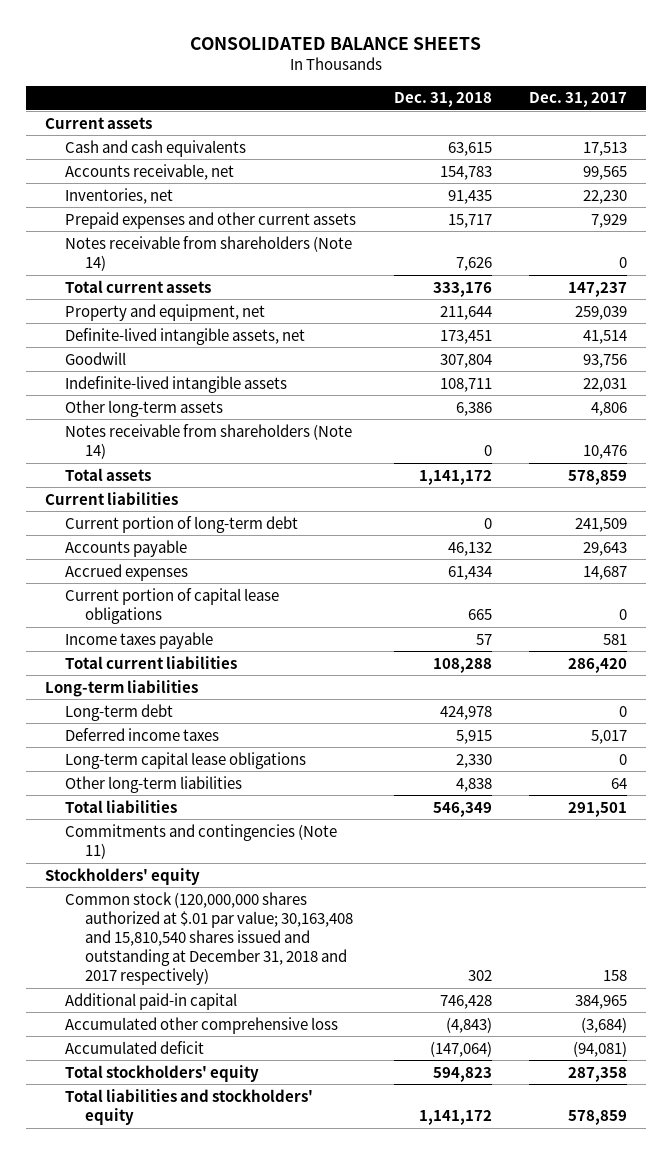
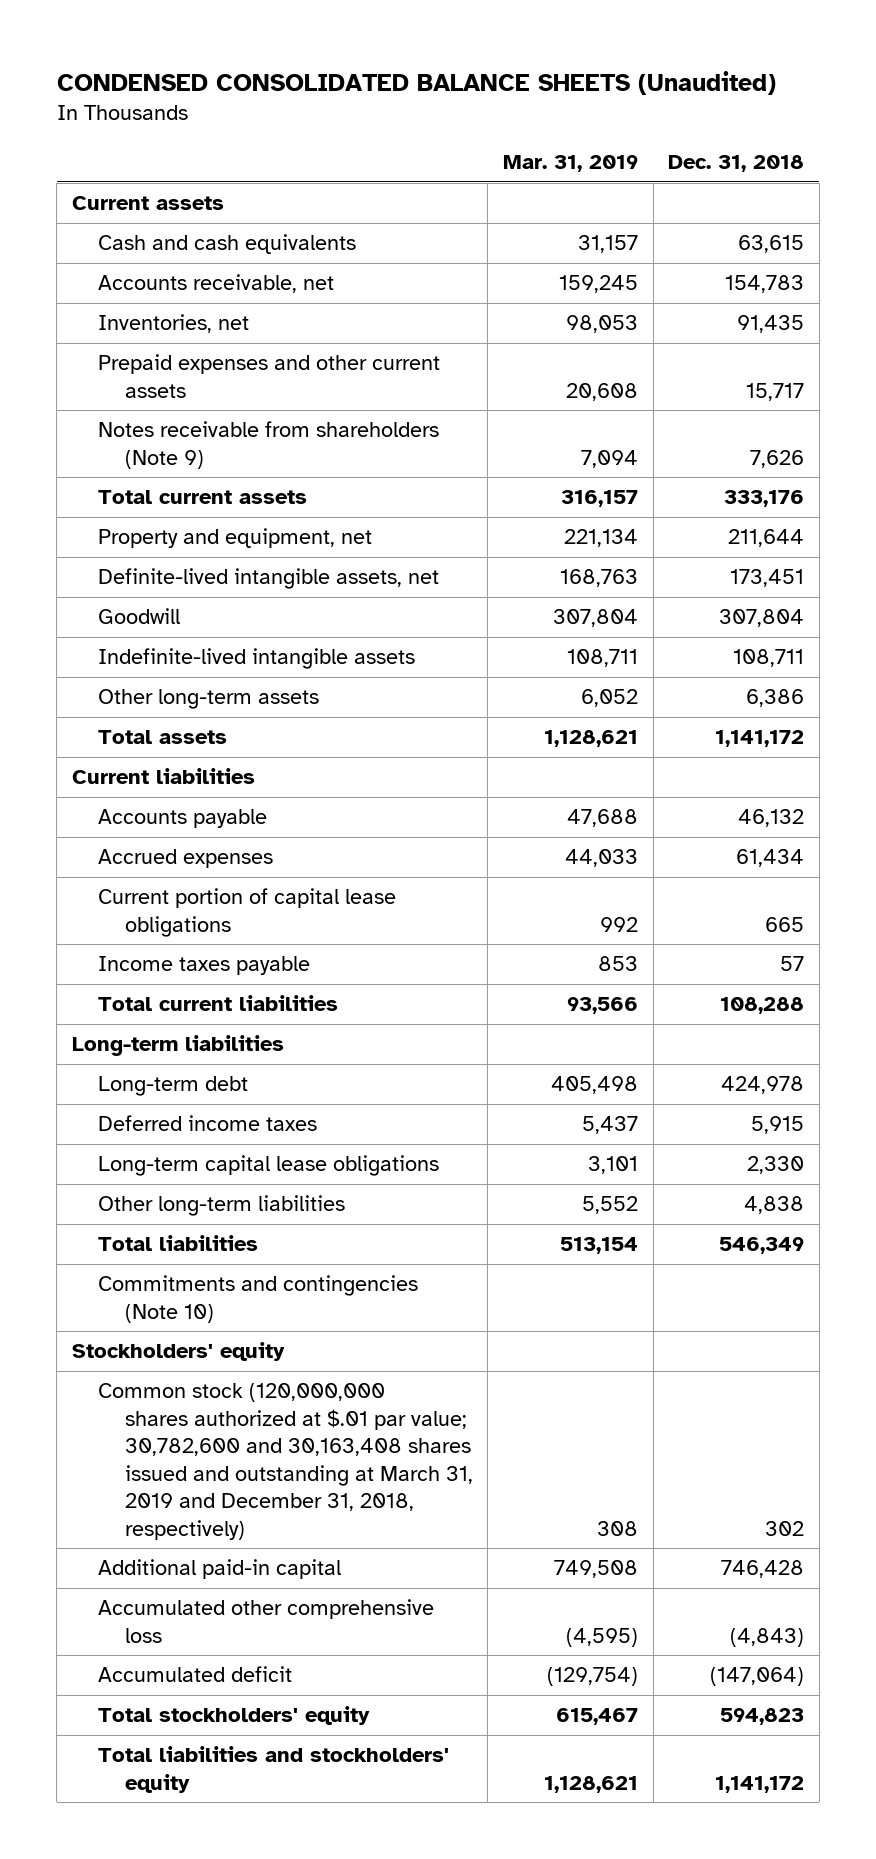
[190,36,482,50] CONSOLIDATED BALANCE SHEETS -> [56,70,776,95] CONDENSED CONSOLIDATED BALANCE SHEETS (Unaudited)
[529,92,628,108] Dec. 31, 2017 -> none
none -> [503,155,639,173] Mar. 31, 2019
[65,235,353,271] Notes receivable from shareholders (Note 14) -> [98,421,440,469] Notes receivable from shareholders (Note 9)
[65,423,353,459] Notes receivable from shareholders (Note 14) -> none
[65,515,299,533] Current portion of long-term debt -> none
[65,823,338,859] Commitments and contingencies (Note 11) -> [98,1275,419,1323] Commitments and contingencies (Note 10)
[65,891,353,986] Common stock (120,000,000 shares authorized at $.01 par value; 30,163,408 and 15,810,540 shares issued and outstanding at December 31, 2018 and 2017 respectively) -> [98,1383,473,1540] Common stock (120,000,000 shares authorized at $.01 par value; 30,782,600 and 30,163,408 shares issued and outstanding at March 31, 2019 and December 31, 2018, respectively)

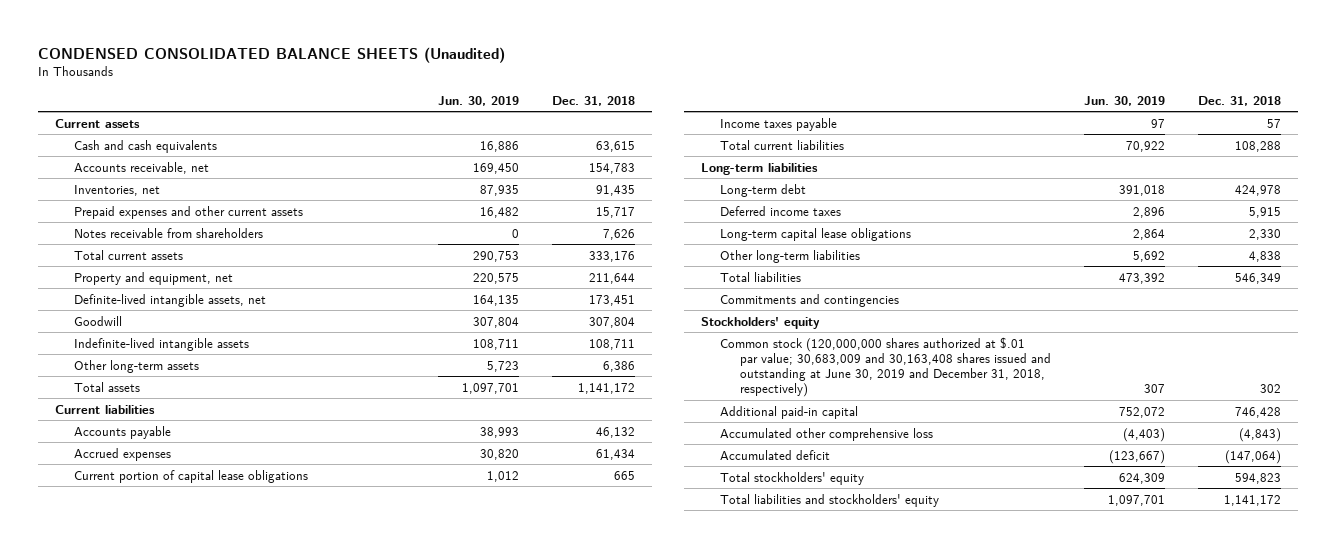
[503,155,639,173] Mar. 31, 2019 -> none
none -> [438,95,520,106] Jun. 30, 2019
[98,421,440,469] Notes receivable from shareholders (Note 9) -> [74,227,264,238] Notes receivable from shareholders
[98,1275,419,1323] Commitments and contingencies (Note 10) -> [720,293,900,307] Commitments and contingencies
[98,1383,473,1540] Common stock (120,000,000 shares authorized at $.01 par value; 30,782,600 and 30,163,408 shares issued and outstanding at March 31, 2019 and December 31, 2018, respectively) -> [720,336,1051,398] Common stock (120,000,000 shares authorized at $.01 par value; 30,683,009 and 30,163,408 shares issued and outstanding at June 30, 2019 and December 31, 2018, respectively)

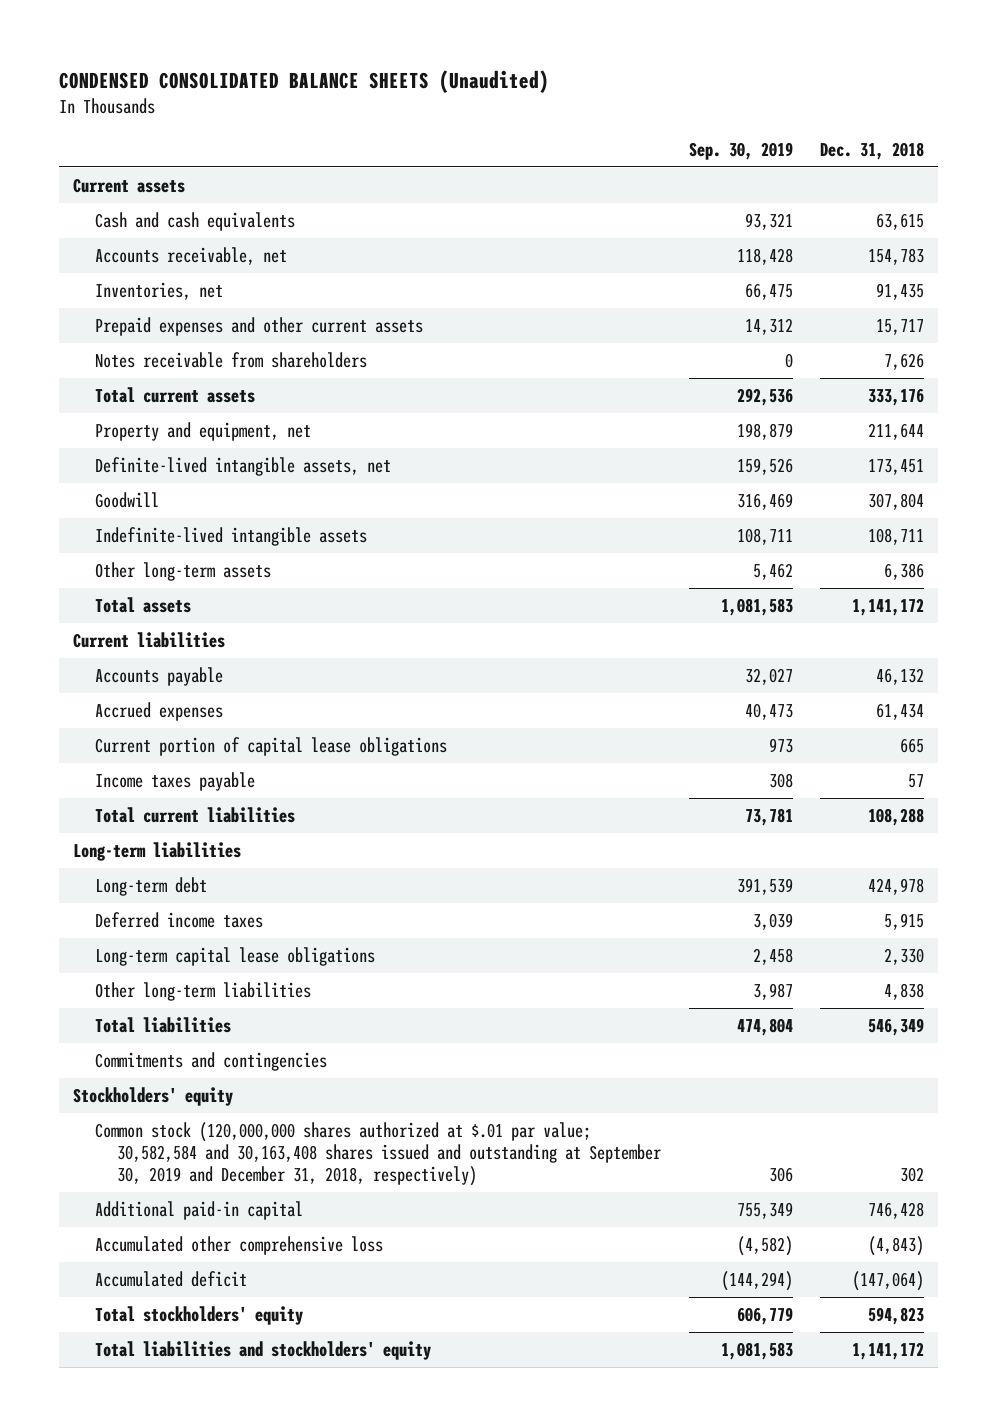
[438,95,520,106] Jun. 30, 2019 -> none
none -> [688,142,793,161] Sep. 30, 2019
[720,336,1051,398] Common stock (120,000,000 shares authorized at $.01 par value; 30,683,009 and 30,163,408 shares issued and outstanding at June 30, 2019 and December 31, 2018, respectively) -> [94,1122,661,1186] Common stock (120,000,000 shares authorized at $.01 par value; 30,582,584 and 30,163,408 shares issued and outstanding at September 30, 2019 and December 31, 2018, respectively)

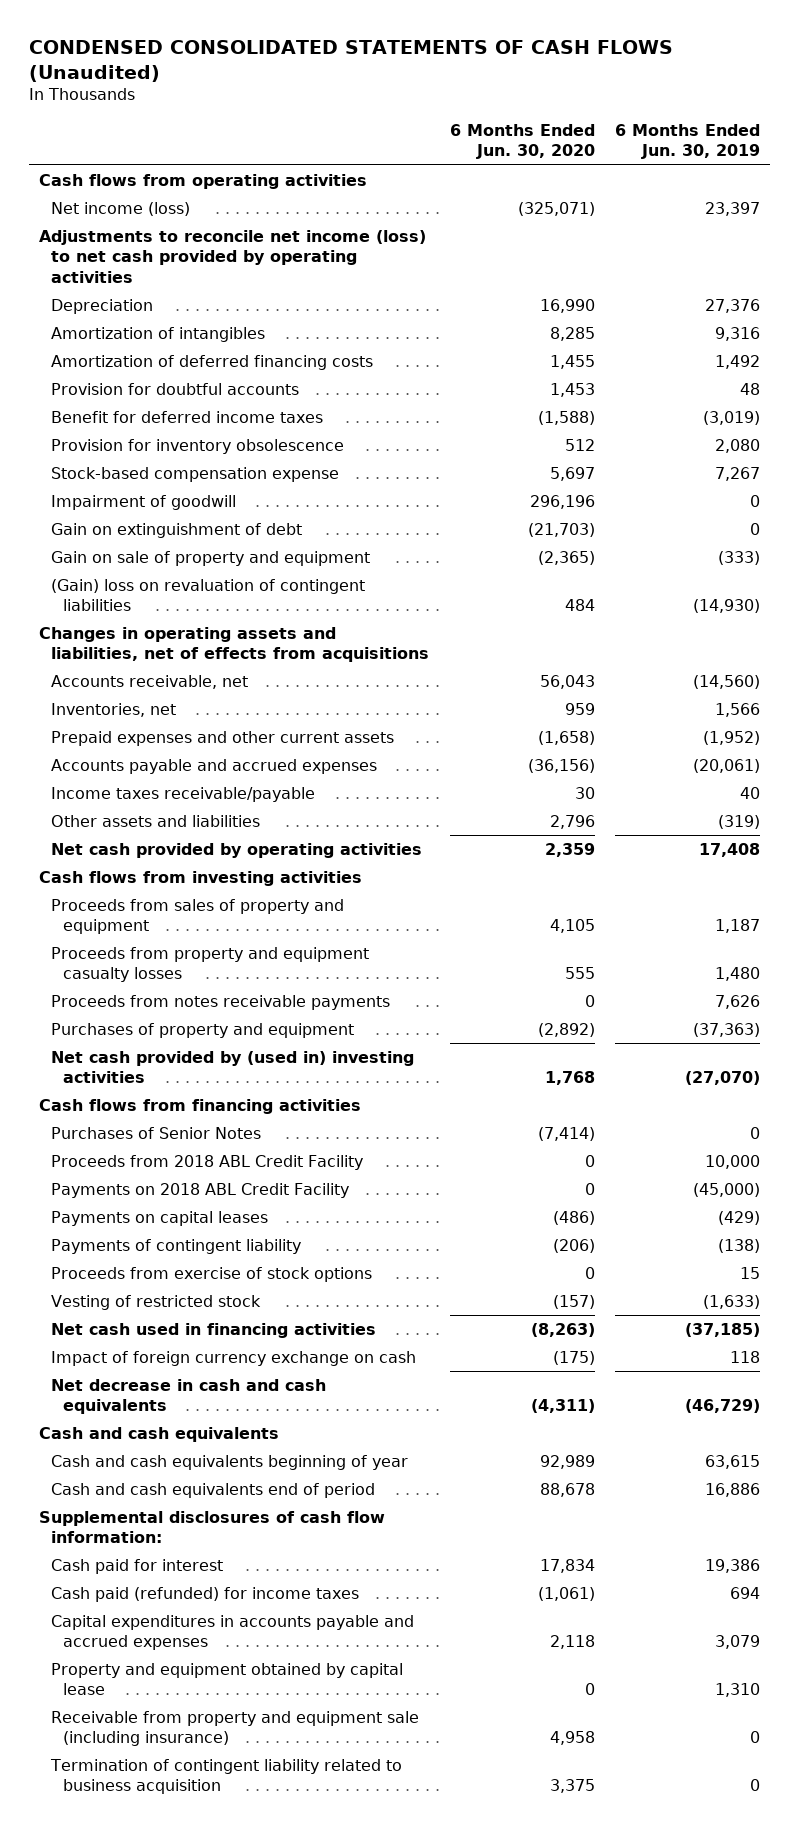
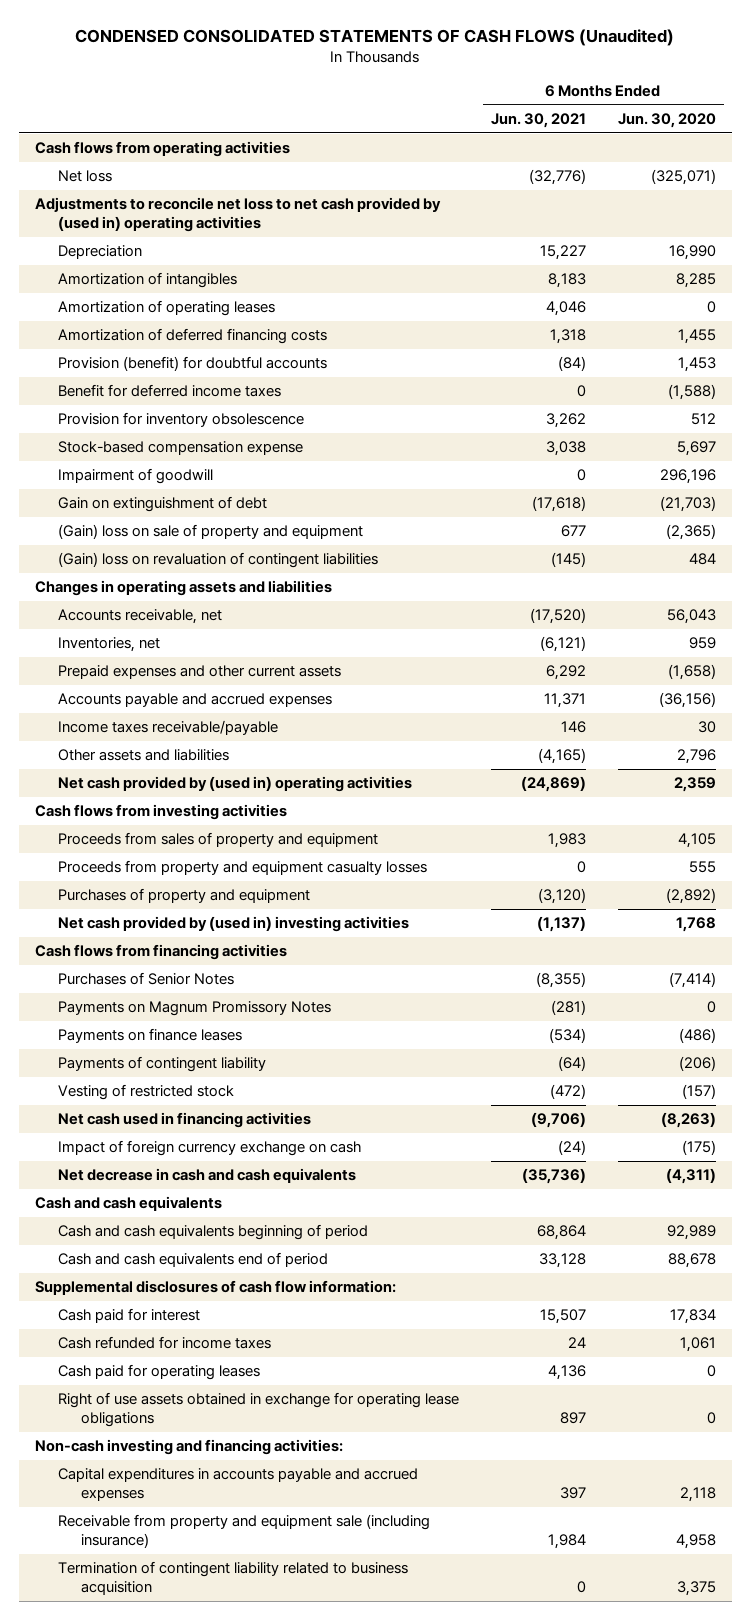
[615,123,761,160] 6 Months Ended Jun. 30, 2019 -> none
none -> [490,112,586,128] Jun. 30, 2021
[51,201,191,216] Net income (loss) -> [57,170,112,183] Net loss
[39,229,427,283] Adjustments to reconcile net income (loss) to net cash provided by operating activities -> [34,197,441,233] Adjustments to reconcile net loss to net cash provided by (used in) operating activities
none -> [57,300,275,317] Amortization of operating leases
[51,382,300,395] Provision for doubtful accounts -> [57,356,327,372] Provision (benefit) for doubtful accounts
[51,550,371,566] Gain on sale of property and equipment -> [57,524,363,540] (Gain) loss on sale of property and equipment
[39,626,430,663] Changes in operating assets and liabilities, net of effects from acquisitions -> [34,580,332,597] Changes in operating assets and liabilities
[51,842,423,858] Net cash provided by operating activities -> [57,776,412,793] Net cash provided by (used in) operating activities
[51,994,391,1010] Proceeds from notes receivable payments -> none
[51,1154,364,1170] Proceeds from 2018 ABL Credit Facility -> none
[51,1182,350,1198] Payments on 2018 ABL Credit Facility -> none
none -> [57,1001,331,1017] Payments on Magnum Promissory Notes
[51,1210,269,1226] Payments on capital leases -> [57,1028,242,1044] Payments on finance leases
[51,1266,373,1282] Proceeds from exercise of stock options -> none
[51,1454,409,1470] Cash and cash equivalents beginning of year -> [57,1224,368,1241] Cash and cash equivalents beginning of period
[51,1586,360,1602] Cash paid (refunded) for income taxes -> [57,1336,271,1350] Cash refunded for income taxes
[537,1586,595,1601] (1,061) -> [679,1337,716,1353] 1,061
none -> [57,1364,260,1381] Cash paid for operating leases
none -> [57,1392,459,1428] Right of use assets obtained in exchange for operating lease obligations
none -> [34,1439,343,1456] Non-cash investing and financing activities:
[51,1662,404,1696] Property and equipment obtained by capital lease -> none

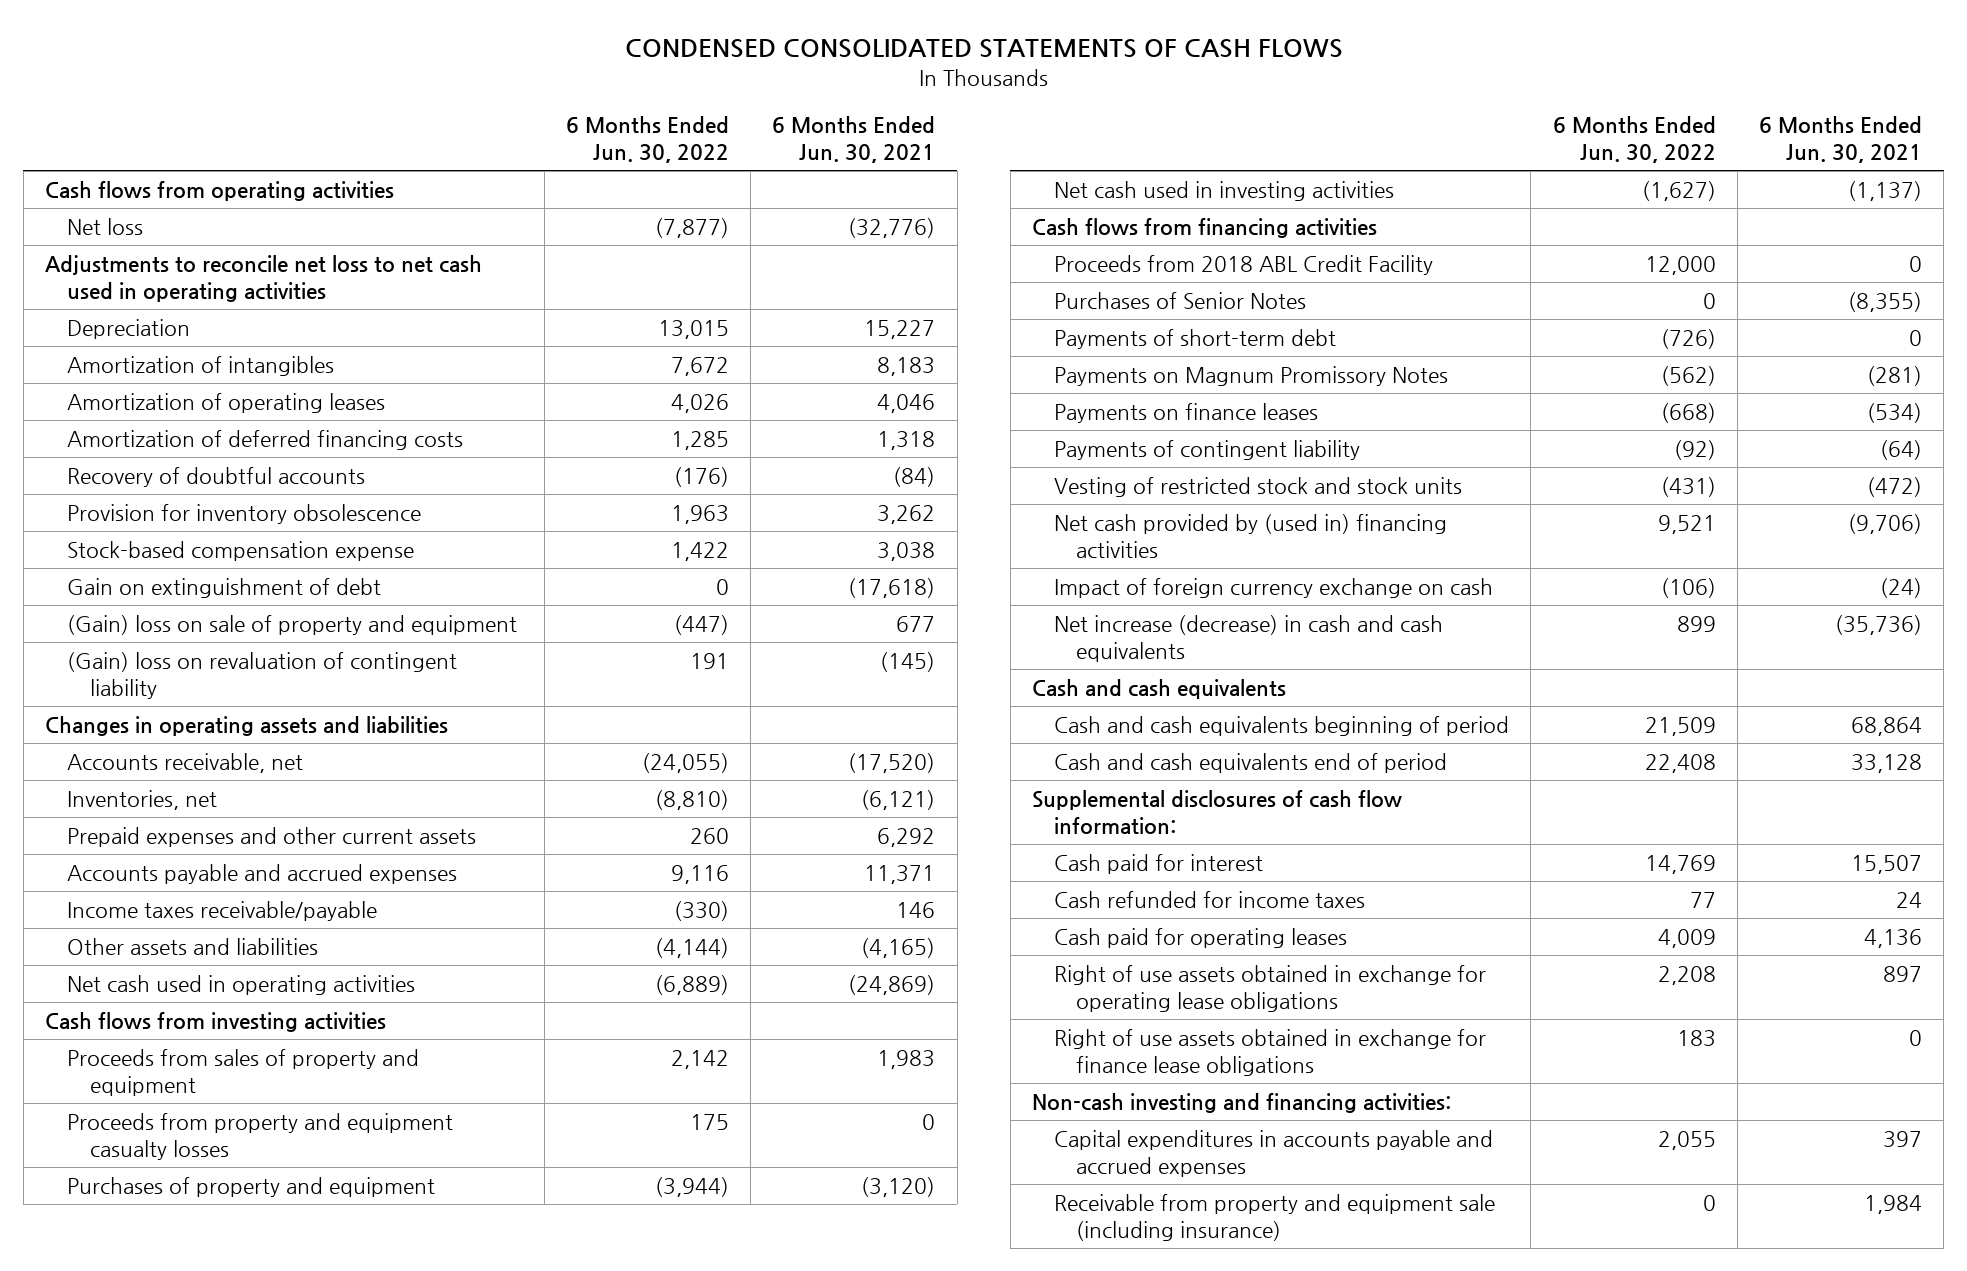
[75,28,675,46] CONDENSED CONSOLIDATED STATEMENTS OF CASH FLOWS (Unaudited) -> [624,39,1343,59] CONDENSED CONSOLIDATED STATEMENTS OF CASH FLOWS
[617,112,716,128] Jun. 30, 2020 -> none
none -> [565,116,729,163] 6 Months Ended Jun. 30, 2022
[34,197,441,233] Adjustments to reconcile net loss to net cash provided by (used in) operating activities -> [45,255,483,302] Adjustments to reconcile net loss to net cash used in operating activities
[57,384,281,398] Benefit for deferred income taxes -> none
[57,356,327,372] Provision (benefit) for doubtful accounts -> [67,467,366,488] Recovery of doubtful accounts
[57,468,213,485] Impairment of goodwill -> none
[57,552,378,569] (Gain) loss on revaluation of contingent liabilities -> [67,652,458,699] (Gain) loss on revaluation of contingent liability
[57,776,412,793] Net cash provided by (used in) operating activities -> [67,975,416,996] Net cash used in operating activities
[57,916,409,933] Net cash provided by (used in) investing activities -> [1054,181,1395,202] Net cash used in investing activities
none -> [1054,255,1434,276] Proceeds from 2018 ABL Credit Facility
none -> [1054,329,1337,350] Payments of short-term debt
[57,1084,234,1101] Vesting of restricted stock -> [1054,477,1463,498] Vesting of restricted stock and stock units
[57,1112,311,1129] Net cash used in financing activities -> [1054,514,1448,558] Net cash provided by (used in) financing activities
[57,1168,356,1184] Net decrease in cash and cash equivalents -> [1054,615,1444,662] Net increase (decrease) in cash and cash equivalents
none -> [1054,1029,1487,1076] Right of use assets obtained in exchange for finance lease obligations
[57,1561,408,1596] Termination of contingent liability related to business acquisition -> none

